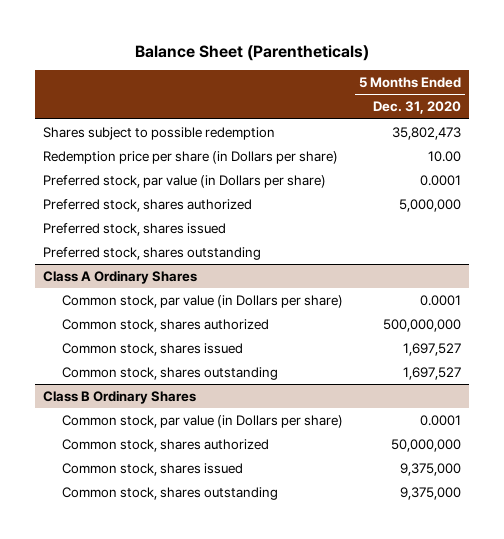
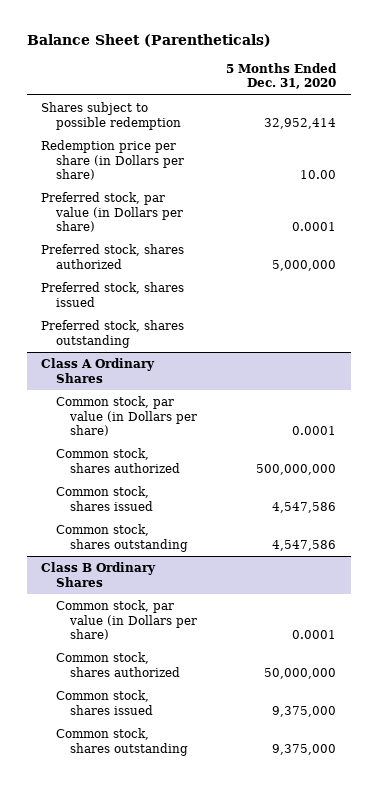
[391,126,461,140] 35,802,473 -> [264,117,337,129] 32,952,414
[402,342,461,356] 1,697,527 -> [272,501,337,513] 4,547,586
[402,366,461,380] 1,697,527 -> [272,539,337,551] 4,547,586

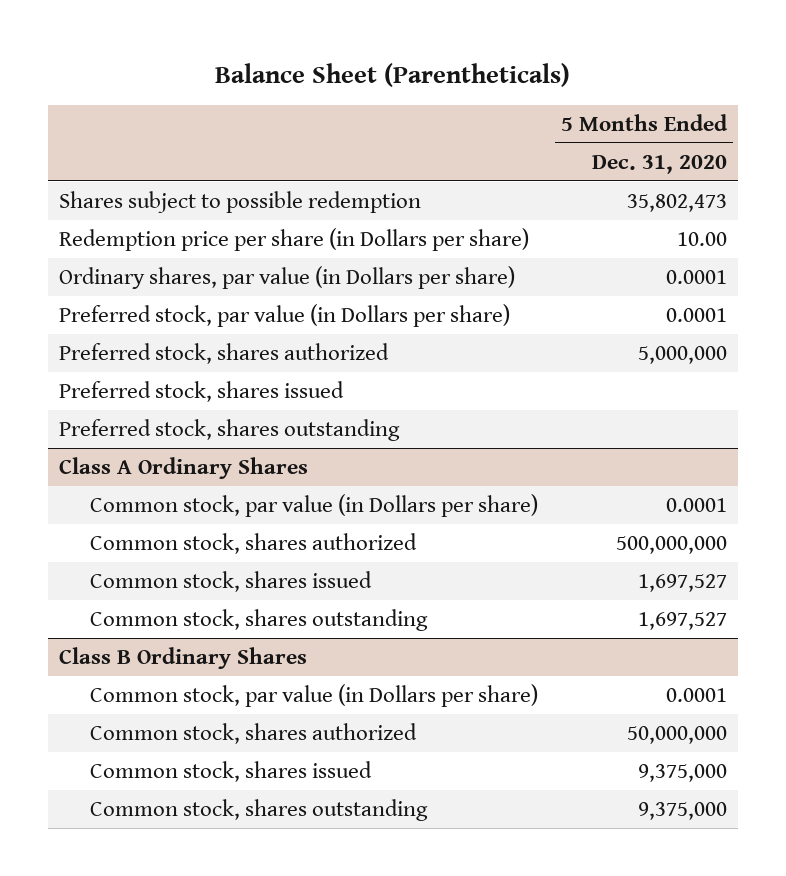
[264,117,337,129] 32,952,414 -> [627,193,728,212] 35,802,473
none -> [59,265,516,289] Ordinary shares, par value (in Dollars per share)
[272,501,337,513] 4,547,586 -> [638,573,728,592] 1,697,527
[272,539,337,551] 4,547,586 -> [638,611,728,630] 1,697,527

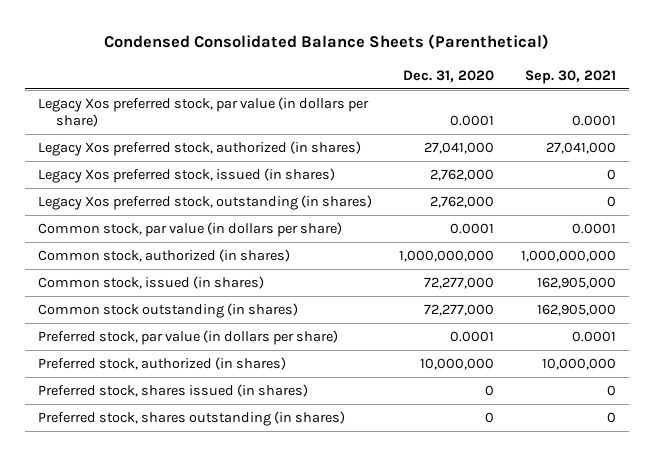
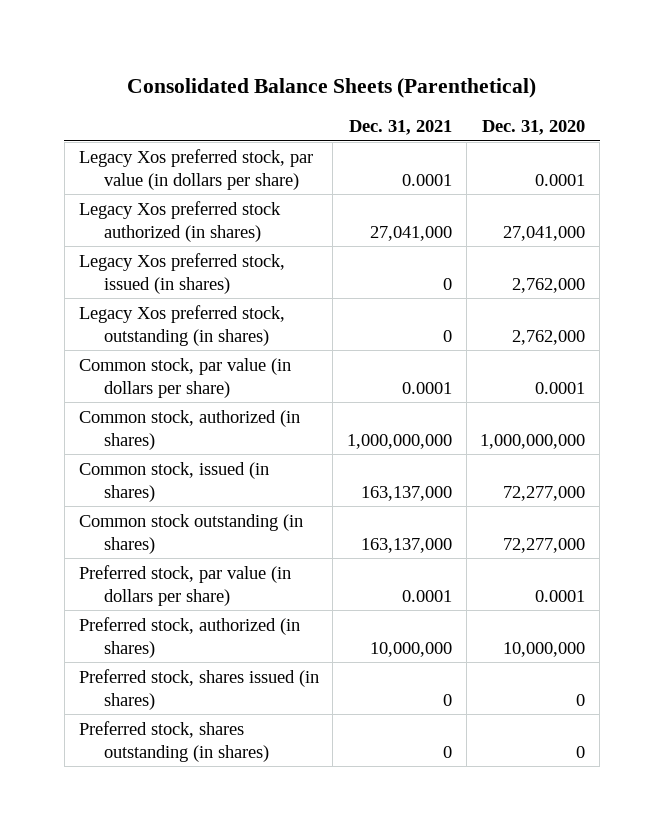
[104,34,550,50] Condensed Consolidated Balance Sheets (Parenthetical) -> [126,78,536,99] Consolidated Balance Sheets (Parenthetical)
[524,69,616,84] Sep. 30, 2021 -> none
none -> [348,120,452,136] Dec. 31, 2021
[38,141,362,157] Legacy Xos preferred stock, authorized (in shares) -> [78,200,281,242] Legacy Xos preferred stock authorized (in shares)

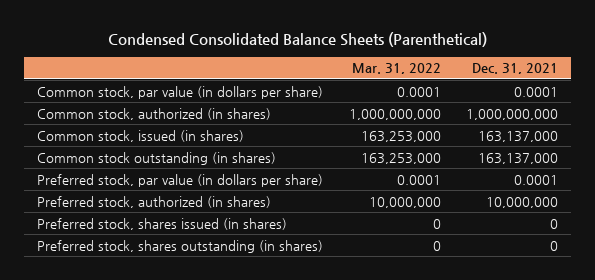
[126,78,536,99] Consolidated Balance Sheets (Parenthetical) -> [107,32,487,48] Condensed Consolidated Balance Sheets (Parenthetical)
[482,120,586,136] Dec. 31, 2020 -> none
none -> [351,63,441,75] Mar. 31, 2022
[78,148,313,190] Legacy Xos preferred stock, par value (in dollars per share) -> none
[78,200,281,242] Legacy Xos preferred stock authorized (in shares) -> none
[78,252,285,294] Legacy Xos preferred stock, issued (in shares) -> none
[78,304,285,346] Legacy Xos preferred stock, outstanding (in shares) -> none

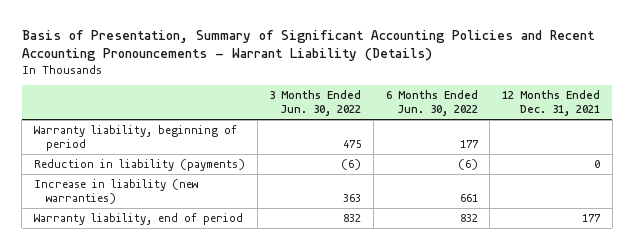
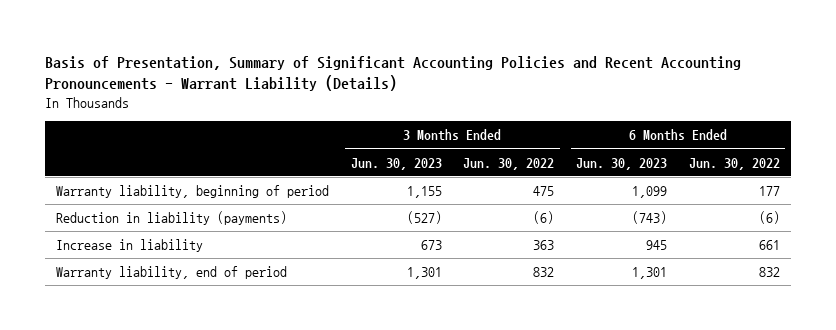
[502,90,601,117] 12 Months Ended Dec. 31, 2021 -> none
none -> [350,157,442,170] Jun. 30, 2023
none -> [576,157,668,170] Jun. 30, 2023
[33,179,198,205] Increase in liability (new warranties) -> [55,239,203,253] Increase in liability

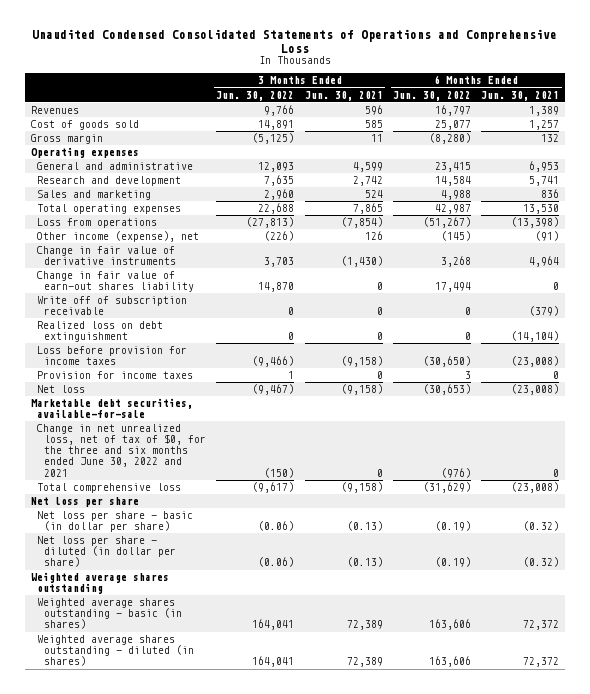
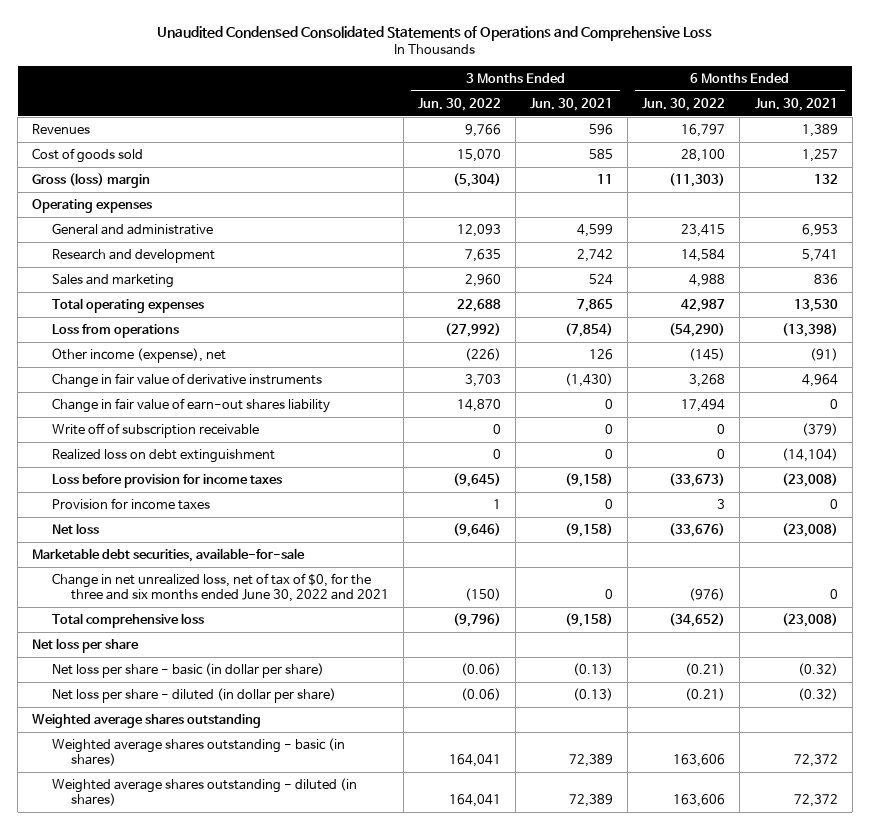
[258,120,295,131] 14,891 -> [456,148,501,162] 15,070
[435,120,472,131] 25,077 -> [681,148,726,162] 28,100
[30,134,103,145] Gross margin -> [32,172,151,188] Gross (loss) margin
[252,133,295,145] (5,125) -> [452,172,501,187] (5,304)
[429,133,472,145] (8,280) -> [669,172,726,187] (11,303)
[246,217,295,229] (27,813) -> [444,322,501,337] (27,992)
[423,217,472,229] (51,267) -> [669,322,726,337] (54,290)
[252,356,295,368] (9,466) -> [452,472,501,487] (9,645)
[423,356,472,368] (30,650) -> [669,472,726,487] (33,673)
[252,384,295,396] (9,467) -> [452,522,501,537] (9,646)
[423,384,472,396] (30,653) -> [669,522,726,537] (33,676)
[252,482,295,494] (9,617) -> [452,612,501,627] (9,796)
[423,482,472,494] (31,629) -> [669,612,726,627] (34,652)
[435,521,472,532] (0.19) -> [685,662,726,676] (0.21)
[435,557,472,568] (0.19) -> [685,687,726,701] (0.21)

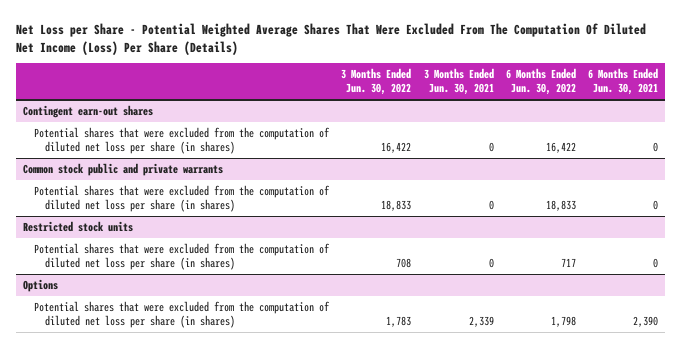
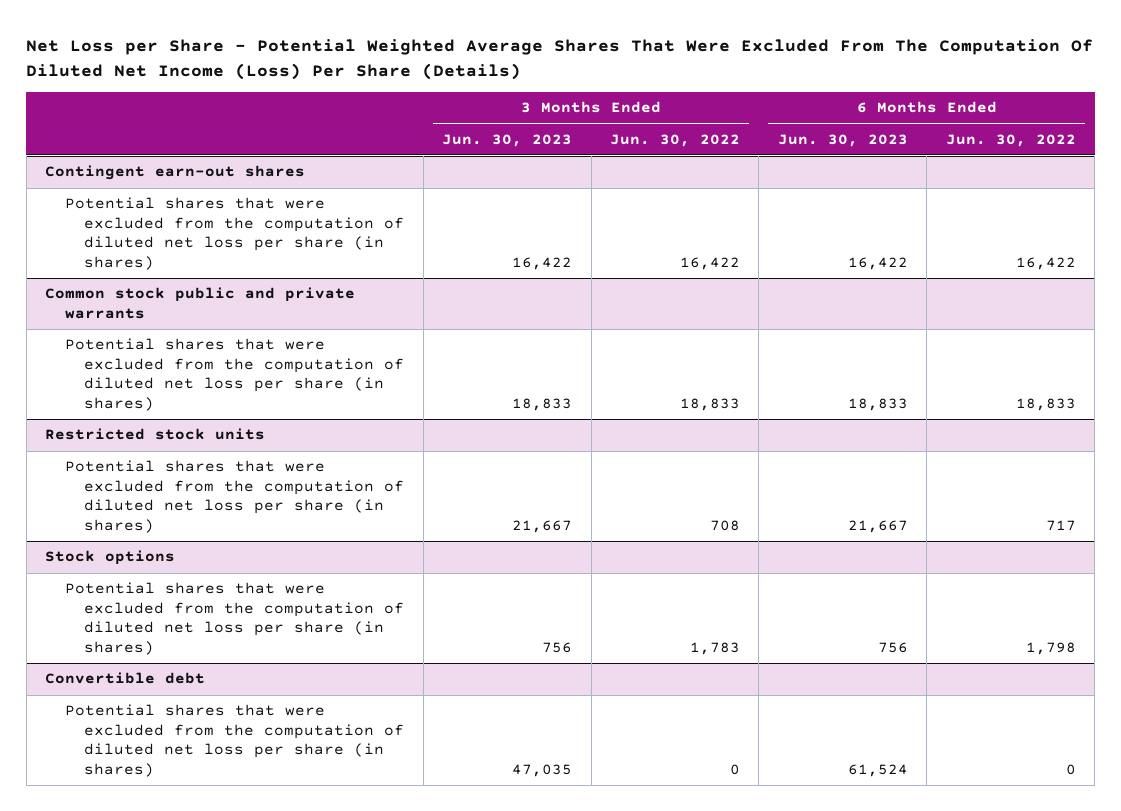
[423,68,494,96] 3 Months Ended Jun. 30, 2021 -> none
[588,68,659,96] 6 Months Ended Jun. 30, 2021 -> none
none -> [442,133,573,147] Jun. 30, 2023
none -> [777,133,908,147] Jun. 30, 2023
[22,278,58,292] Options -> [45,550,176,566] Stock options
none -> [45,672,206,685] Convertible debt
none -> [64,704,405,777] Potential shares that were excluded from the computation of diluted net loss per share (in shares)

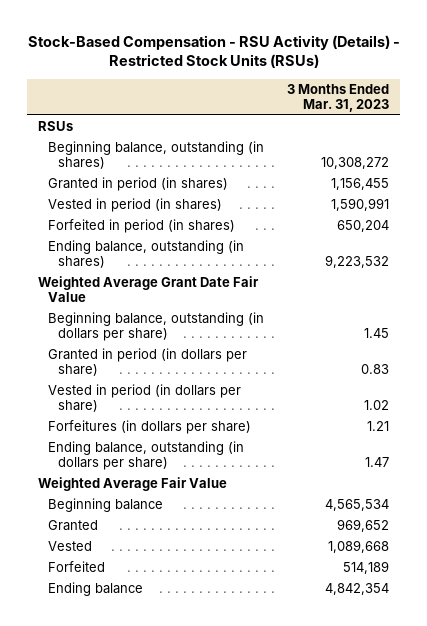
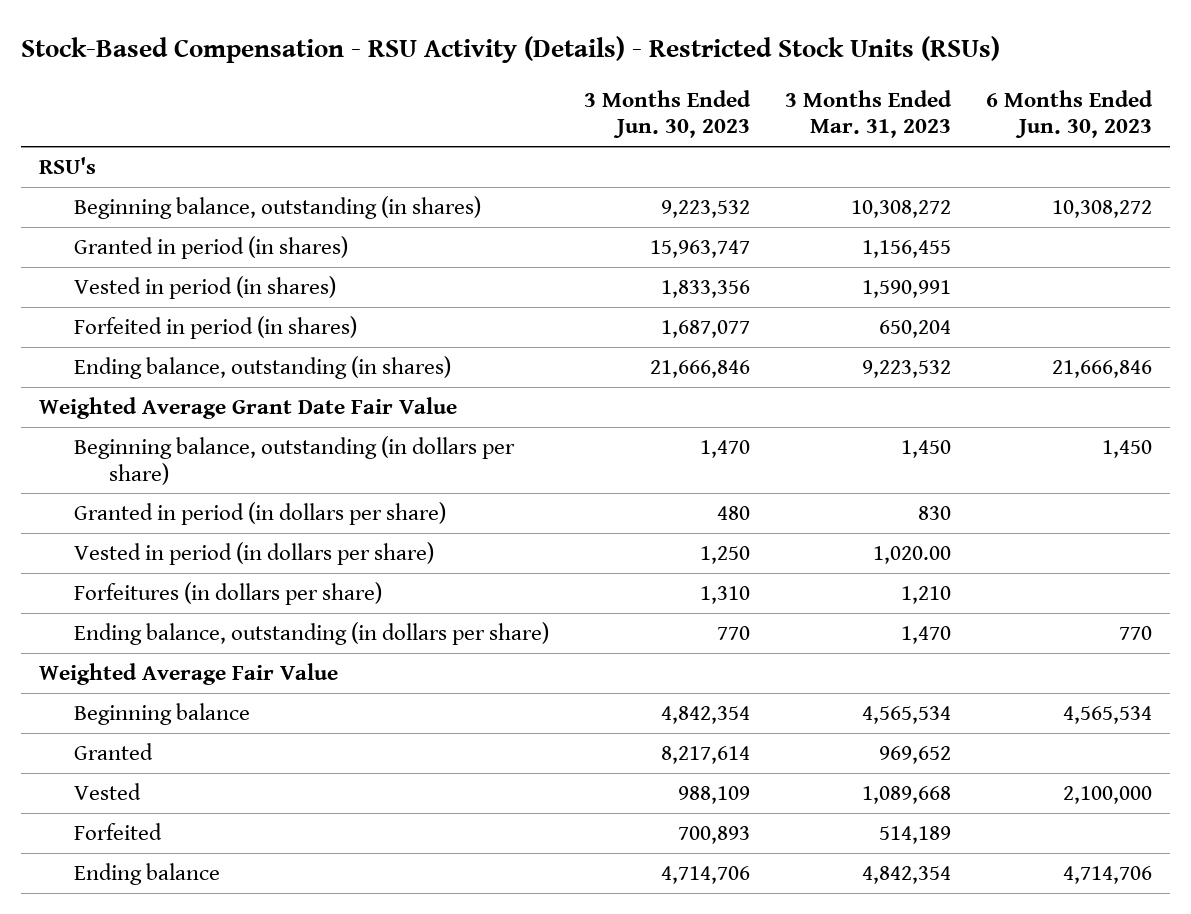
none -> [583,89,751,139] 3 Months Ended Jun. 30, 2023
none -> [986,89,1154,139] 6 Months Ended Jun. 30, 2023
[38,121,74,132] RSUs -> [38,157,96,175] RSU's
[363,328,389,339] 1.45 -> [900,440,951,459] 1,450
[360,364,389,375] 0.83 -> [917,506,951,521] 830
[363,400,389,411] 1.02 -> [872,546,951,565] 1,020.00
[366,421,389,432] 1.21 -> [900,586,951,605] 1,210
[364,457,389,468] 1.47 -> [900,626,951,645] 1,470

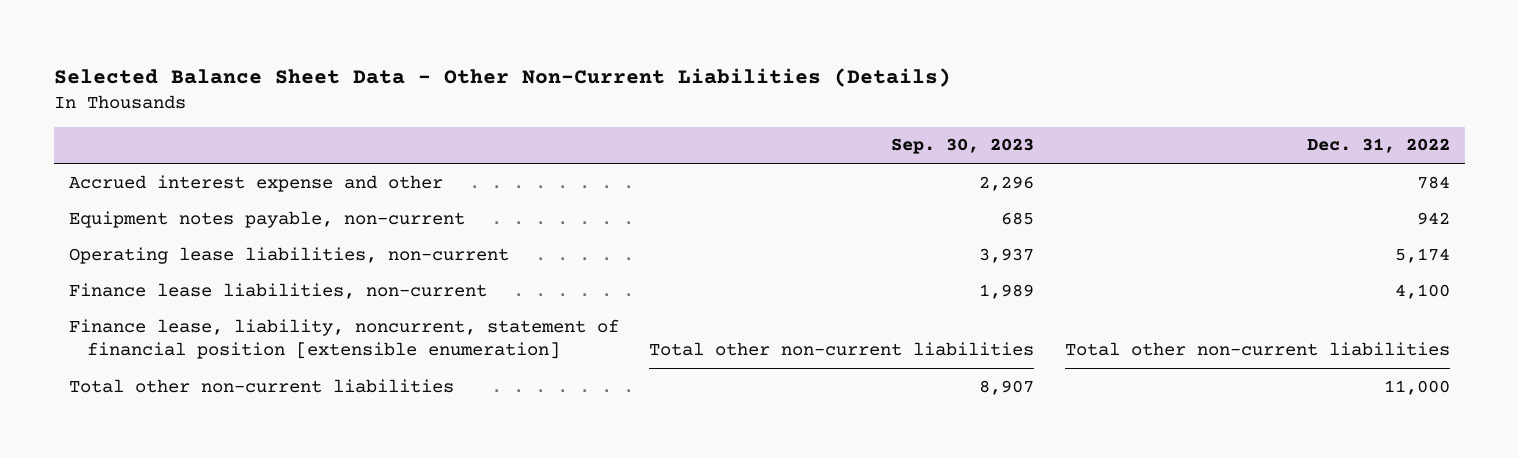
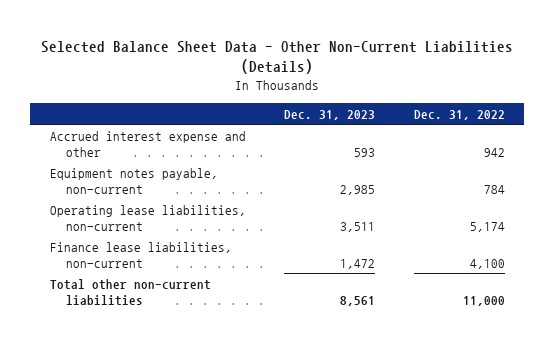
[891,138,1035,155] Sep. 30, 2023 -> none
none -> [284,109,376,120] Dec. 31, 2023
[1416,175,1450,189] 784 -> [483,147,505,157] 942
[1416,211,1450,225] 942 -> [483,184,505,194] 784
[68,318,619,360] Finance lease, liability, noncurrent, statement of financial position [extensible enumeration] -> none

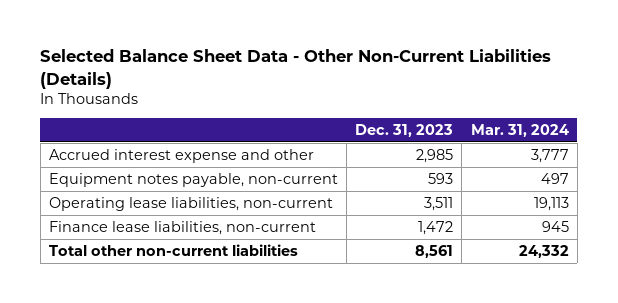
[413,109,505,120] Dec. 31, 2022 -> none
none -> [470,124,569,138] Mar. 31, 2024
[354,147,376,157] 593 -> [416,148,454,163] 2,985
[340,184,376,195] 2,985 -> [428,172,454,184] 593

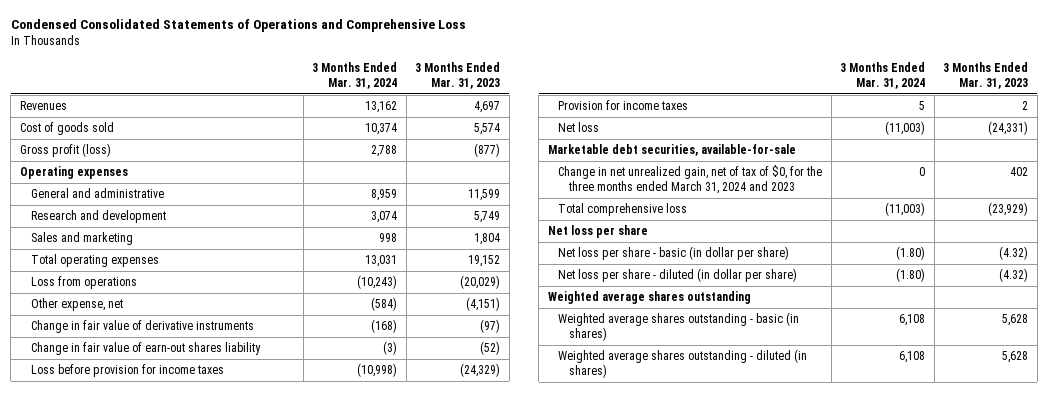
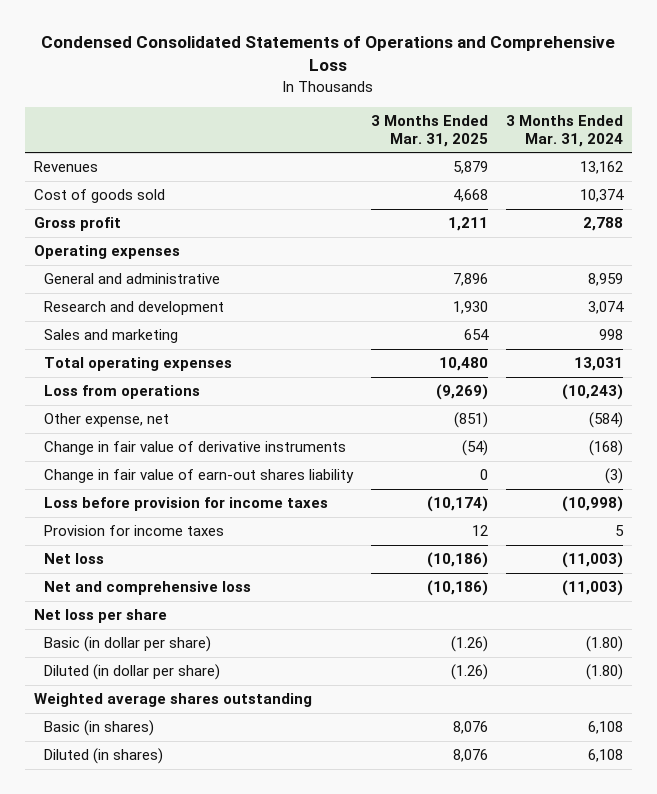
[415,62,501,89] 3 Months Ended Mar. 31, 2023 -> none
none -> [371,114,489,147] 3 Months Ended Mar. 31, 2025
[19,143,111,158] Gross profit (loss) -> [33,217,121,232] Gross profit
[547,144,796,157] Marketable debt securities, available-for-sale -> none
[558,165,823,194] Change in net unrealized gain, net of tax of $0, for the three months ended March 31, 2024 and 2023 -> none
[558,203,688,217] Total comprehensive loss -> [44,581,252,596] Net and comprehensive loss
[558,246,790,261] Net loss per share - basic (in dollar per share) -> [44,636,212,653] Basic (in dollar per share)
[558,268,798,283] Net loss per share - diluted (in dollar per share) -> [44,664,221,681] Diluted (in dollar per share)
[558,312,800,341] Weighted average shares outstanding - basic (in shares) -> [44,720,155,737] Basic (in shares)
[558,349,808,378] Weighted average shares outstanding - diluted (in shares) -> [44,748,164,765] Diluted (in shares)

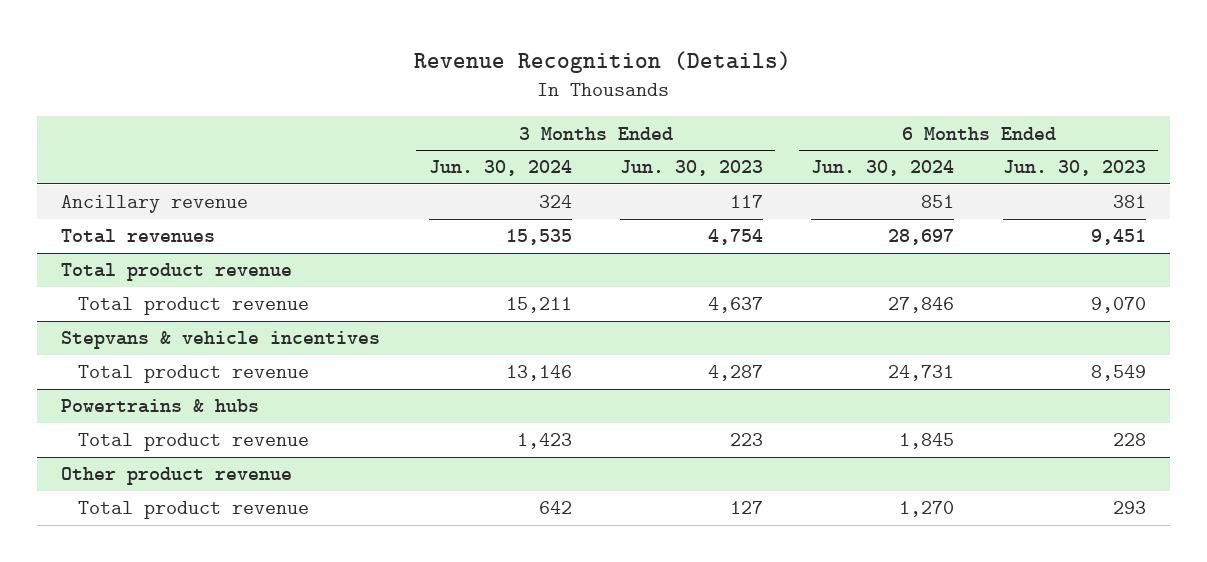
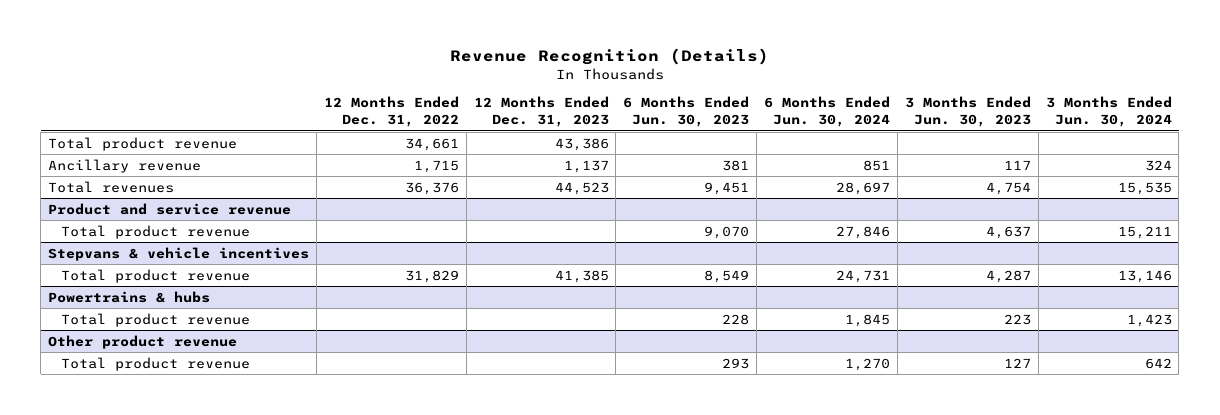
none -> [323,96,459,128] 12 Months Ended Dec. 31, 2022
none -> [473,96,609,128] 12 Months Ended Dec. 31, 2023
none -> [47,136,237,151] Total product revenue
[61,263,293,282] Total product revenue -> [47,202,291,215] Product and service revenue

